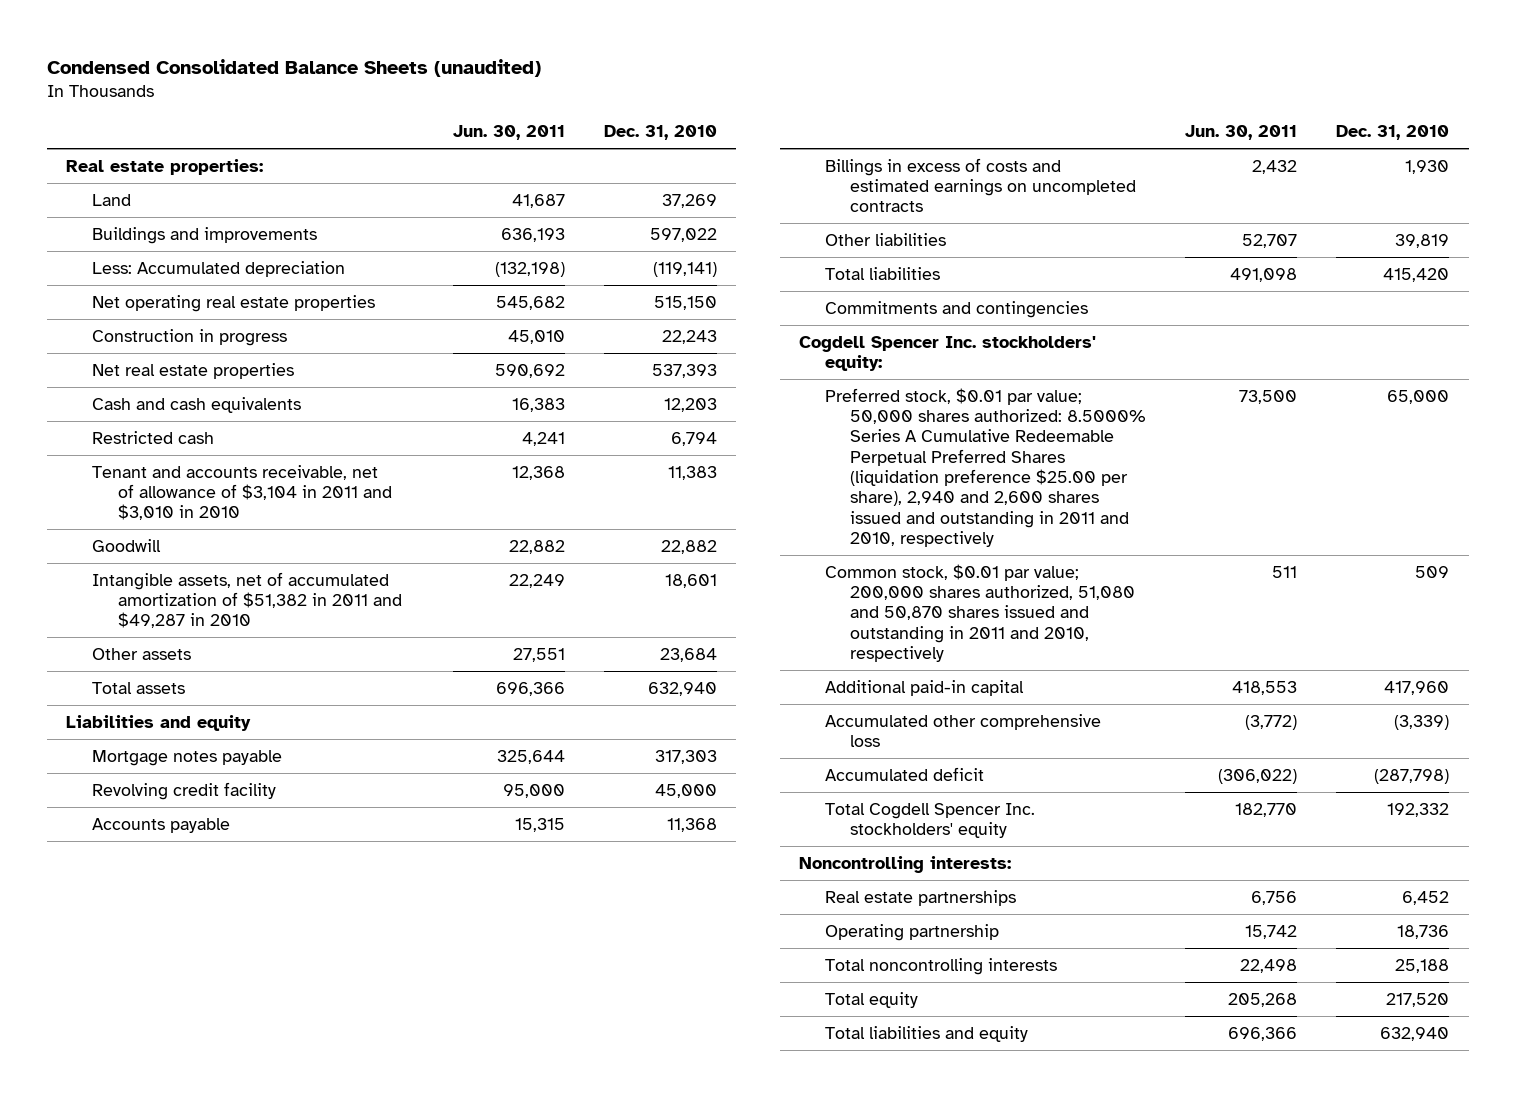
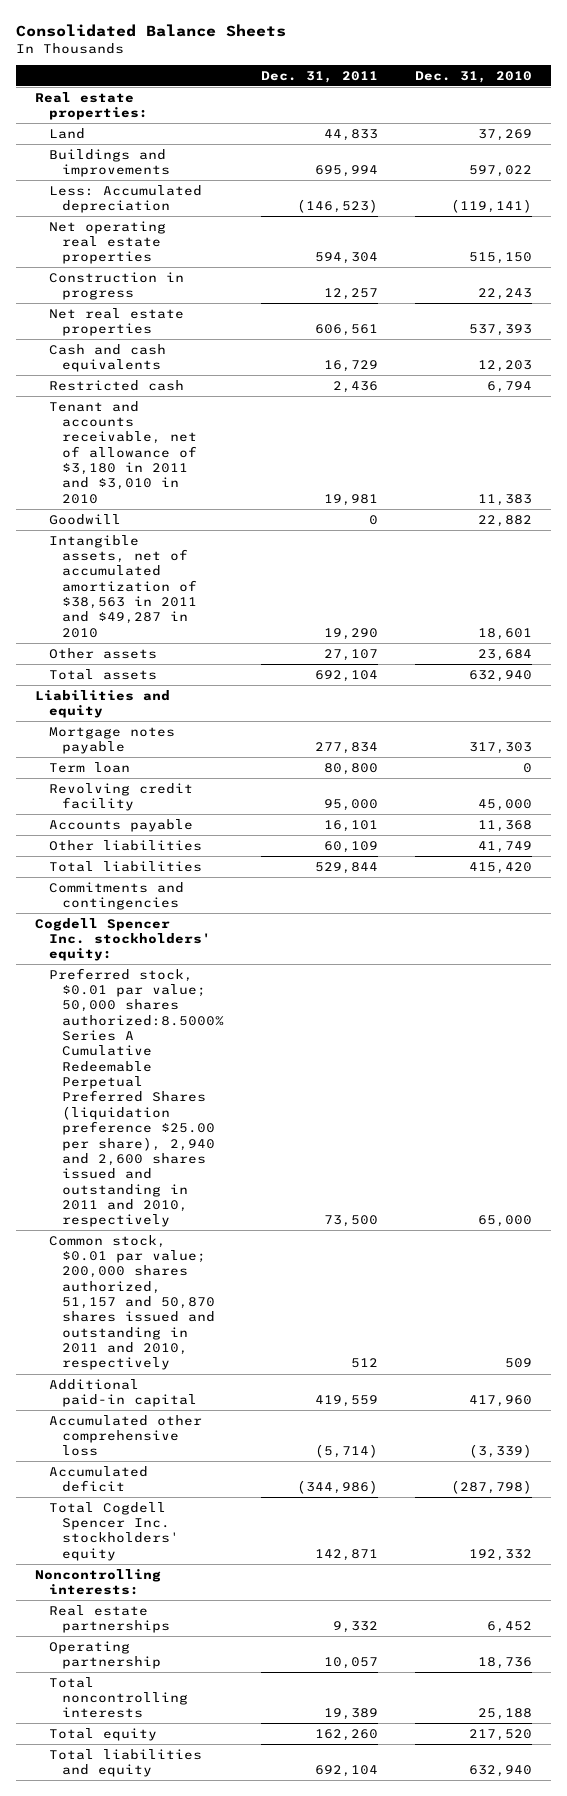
[46,58,541,77] Condensed Consolidated Balance Sheets (unaudited) -> [16,23,287,37] Consolidated Balance Sheets
[452,125,565,141] Jun. 30, 2011 -> none
none -> [261,70,379,83] Dec. 31, 2011
[91,464,392,521] Tenant and accounts receivable, net of allowance of $3,104 in 2011 and $3,010 in 2010 -> [48,400,198,504] Tenant and accounts receivable, net of allowance of $3,180 in 2011 and $3,010 in 2010
[91,571,402,629] Intangible assets, net of accumulated amortization of $51,382 in 2011 and $49,287 in 2010 -> [48,534,198,638] Intangible assets, net of accumulated amortization of $38,563 in 2011 and $49,287 in 2010
none -> [48,761,130,773] Term loan
[824,157,1137,213] Billings in excess of costs and estimated earnings on uncompleted contracts -> none
[1395,233,1450,248] 39,819 -> [478,840,533,853] 41,749
[824,387,1147,547] Preferred stock, $0.01 par value; 50,000 shares authorized: 8.5000% Series A Cumulative Redeemable Perpetual Preferred Shares (liquidation preference $25.00 per share), 2,940 and 2,600 shares issued and outstanding in 2011 and 2010, respectively -> [48,967,225,1228] Preferred stock, $0.01 par value; 50,000 shares authorized:8.5000% Series A Cumulative Redeemable Perpetual Preferred Shares (liquidation preference $25.00 per share), 2,940 and 2,600 shares issued and outstanding in 2011 and 2010, respectively
[824,563,1136,662] Common stock, $0.01 par value; 200,000 shares authorized, 51,080 and 50,870 shares issued and outstanding in 2011 and 2010, respectively -> [48,1234,216,1371] Common stock, $0.01 par value; 200,000 shares authorized, 51,157 and 50,870 shares issued and outstanding in 2011 and 2010, respectively

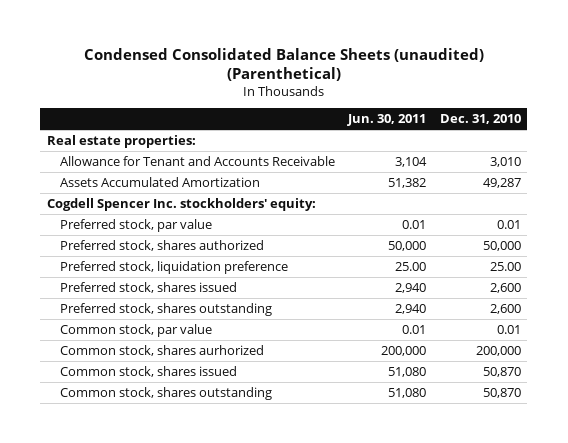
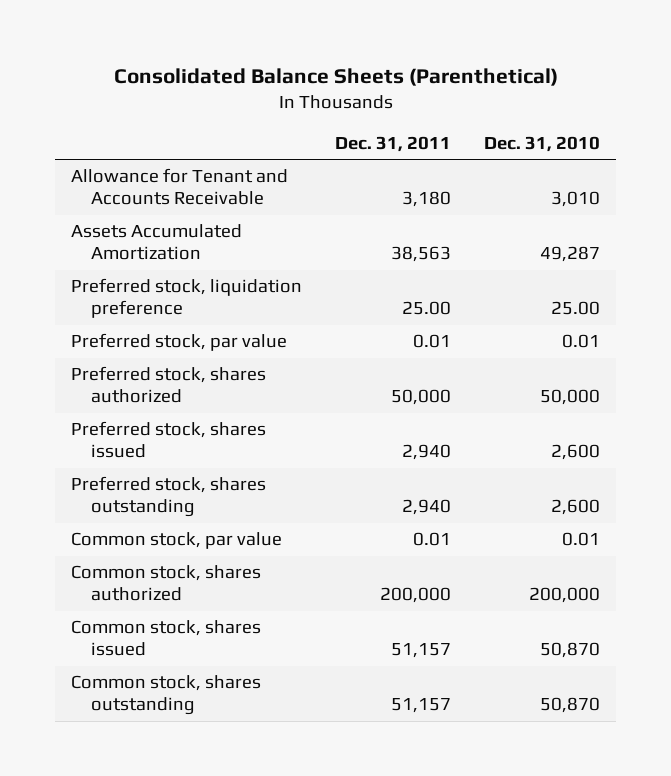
[83,47,484,81] Condensed Consolidated Balance Sheets (unaudited) (Parenthetical) -> [113,68,558,87] Consolidated Balance Sheets (Parenthetical)
[347,114,427,127] Jun. 30, 2011 -> none
none -> [335,135,452,152] Dec. 31, 2011
[46,134,196,148] Real estate properties: -> none
[46,197,316,211] Cogdell Spencer Inc. stockholders' equity: -> none
[60,260,289,274] Preferred stock, liquidation preference -> [71,278,303,319] Preferred stock, liquidation preference
[60,344,265,356] Common stock, shares aurhorized -> [71,565,262,602] Common stock, shares authorized

